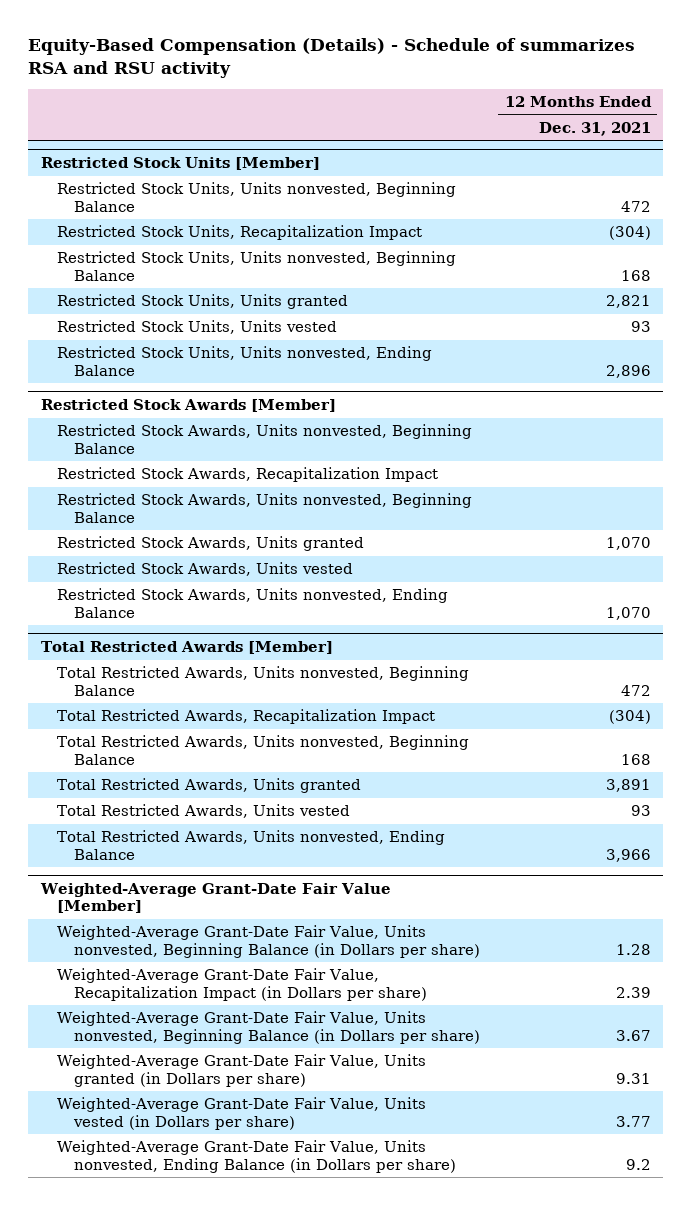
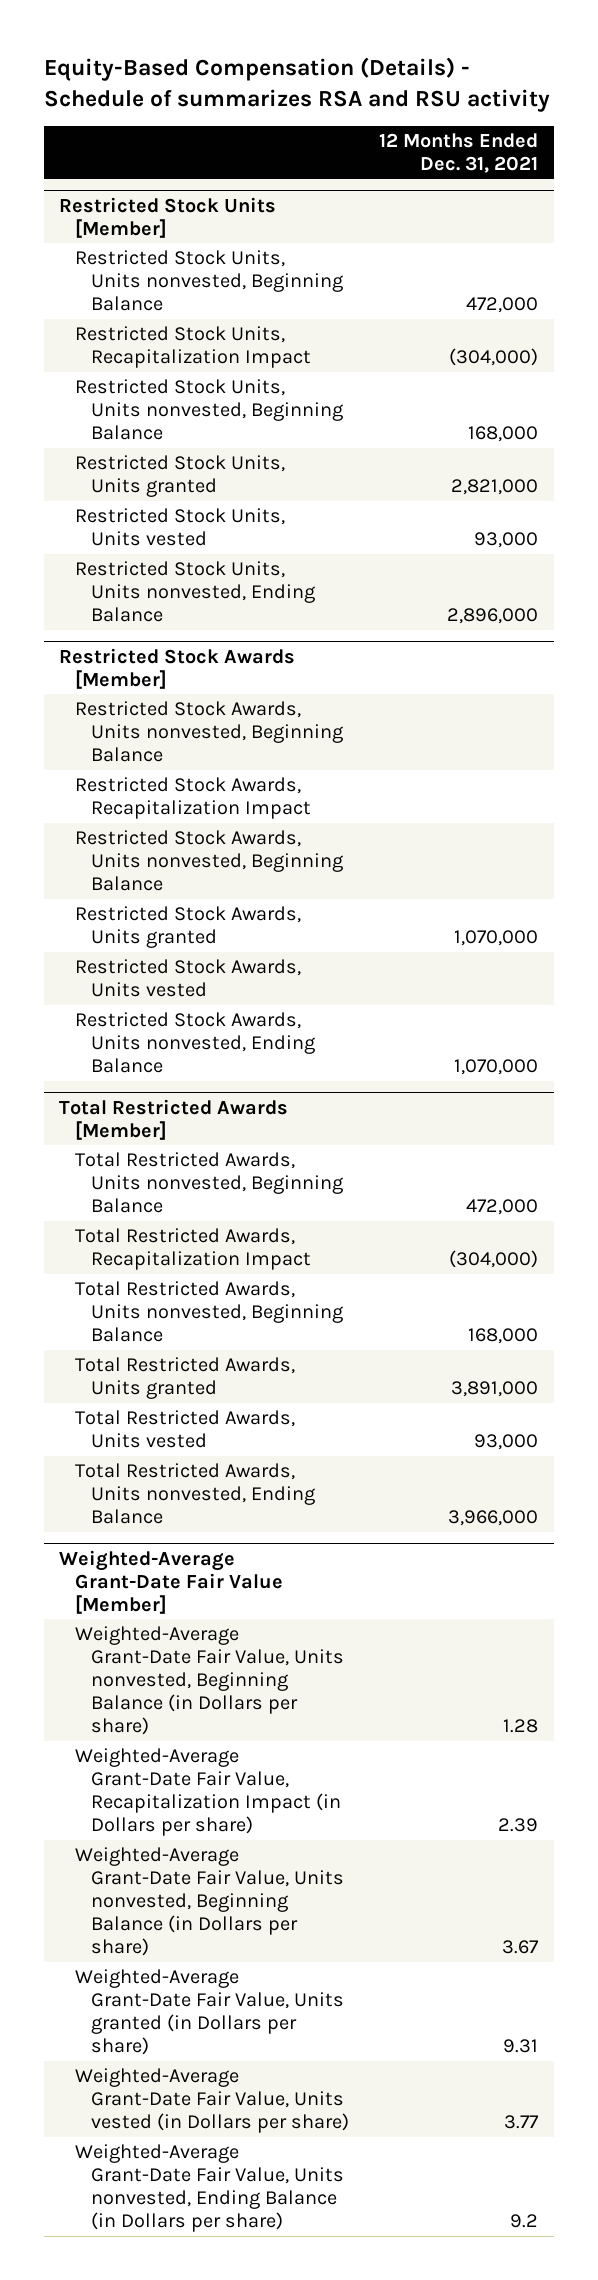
[620,200,651,212] 472 -> [466,297,539,314] 472,000
[608,226,651,241] (304) -> [449,348,539,367] (304,000)
[620,269,651,281] 168 -> [468,426,539,443] 168,000
[605,295,651,309] 2,821 -> [451,479,539,496] 2,821,000
[630,321,651,333] 93 -> [474,532,539,549] 93,000
[605,364,651,378] 2,896 -> [447,608,539,625] 2,896,000
[605,537,651,551] 1,070 -> [454,930,539,947] 1,070,000
[605,606,651,620] 1,070 -> [454,1059,539,1076] 1,070,000
[620,684,651,696] 472 -> [466,1199,539,1216] 472,000
[608,710,651,725] (304) -> [449,1250,539,1269] (304,000)
[620,753,651,765] 168 -> [468,1328,539,1345] 168,000
[605,779,651,793] 3,891 -> [451,1381,539,1398] 3,891,000
[630,805,651,817] 93 -> [474,1434,539,1451] 93,000
[605,848,651,862] 3,966 -> [448,1510,539,1527] 3,966,000

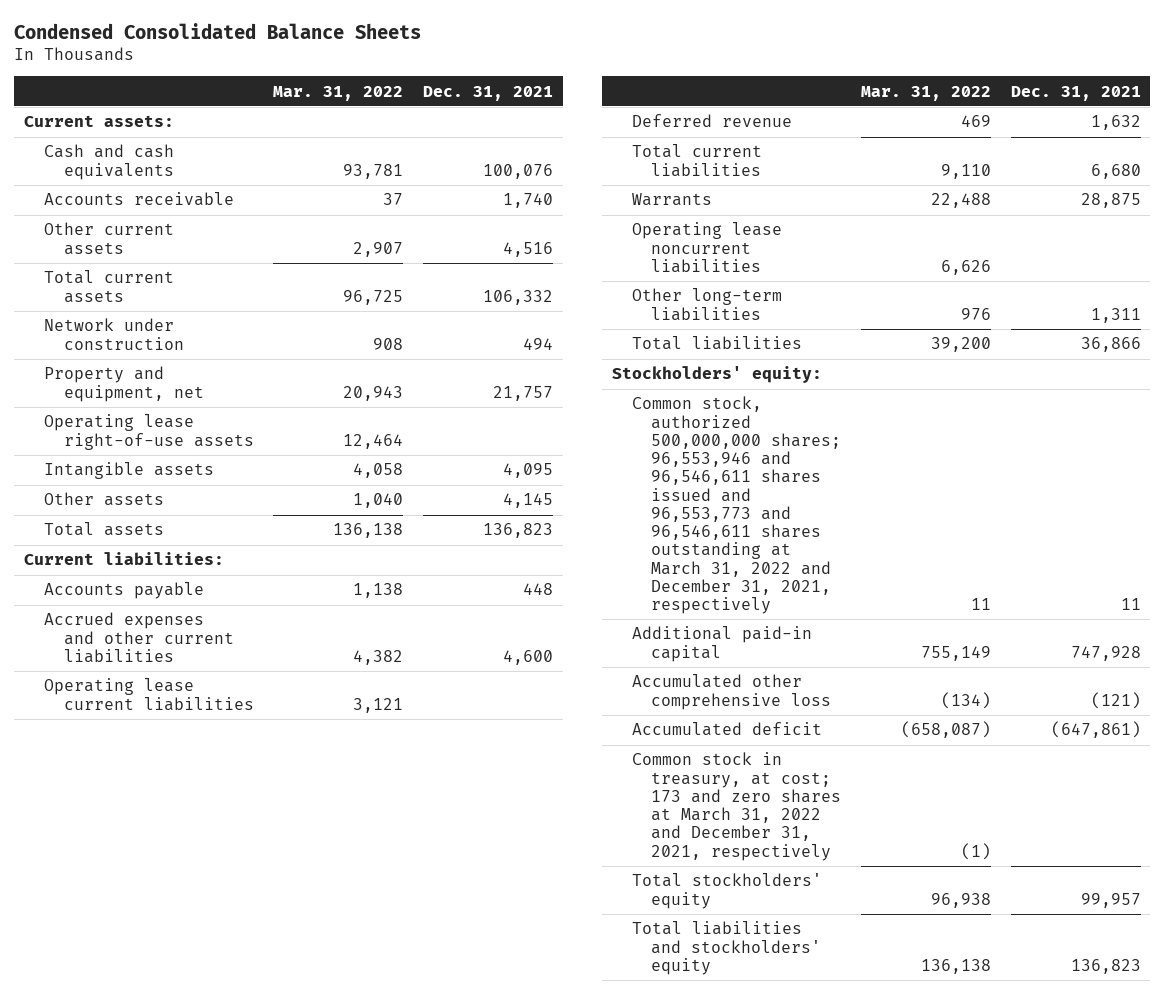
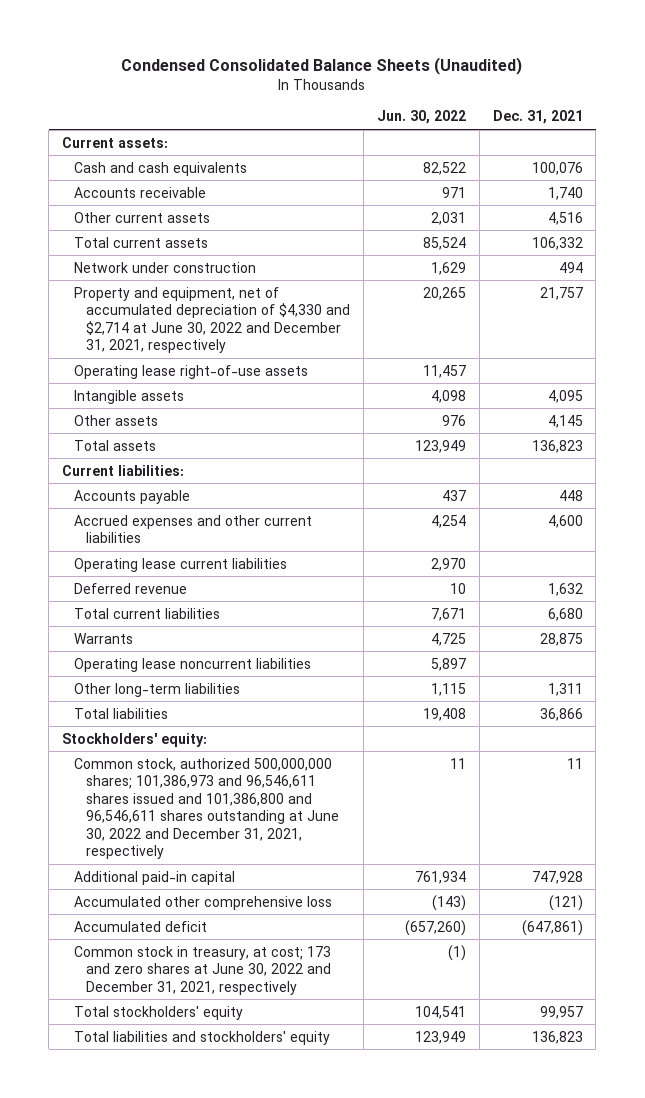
[14,22,422,39] Condensed Consolidated Balance Sheets -> [121,56,523,75] Condensed Consolidated Balance Sheets (Unaudited)
[273,85,404,101] Mar. 31, 2022 -> none
none -> [376,110,466,125] Jun. 30, 2022
[43,366,204,402] Property and equipment, net -> [74,286,351,354] Property and equipment, net of accumulated depreciation of $4,330 and $2,714 at June 30, 2022 and December 31, 2021, respectively
[631,396,842,615] Common stock, authorized 500,000,000 shares; 96,553,946 and 96,546,611 shares issued and 96,553,773 and 96,546,611 shares outstanding at March 31, 2022 and December 31, 2021, respectively -> [74,757,340,860] Common stock, authorized 500,000,000 shares; 101,386,973 and 96,546,611 shares issued and 101,386,800 and 96,546,611 shares outstanding at June 30, 2022 and December 31, 2021, respectively
[631,752,842,861] Common stock in treasury, at cost; 173 and zero shares at March 31, 2022 and December 31, 2021, respectively -> [74,945,332,995] Common stock in treasury, at cost; 173 and zero shares at June 30, 2022 and December 31, 2021, respectively

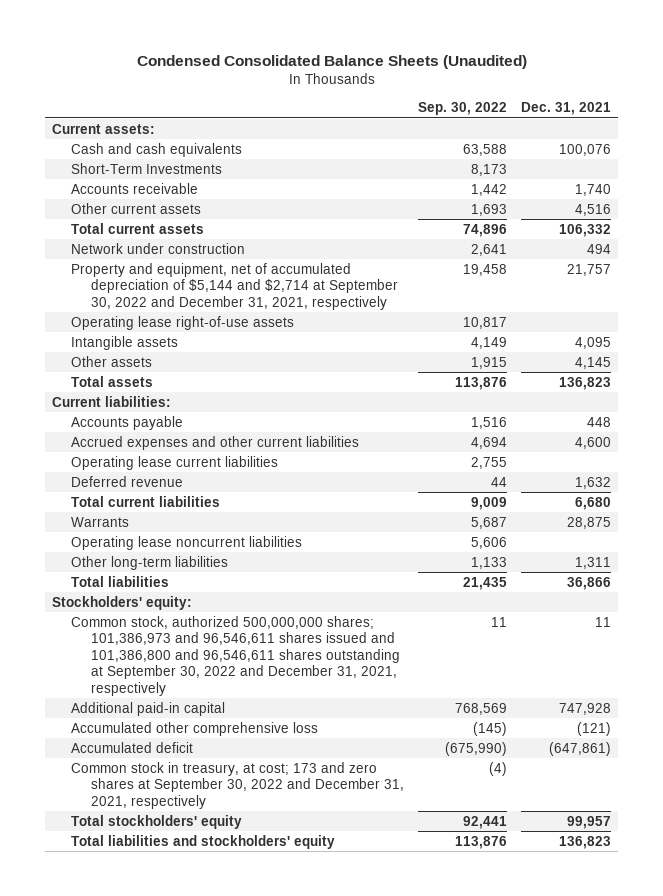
[376,110,466,125] Jun. 30, 2022 -> none
none -> [418,102,508,116] Sep. 30, 2022
none -> [71,162,223,174] Short-Term Investments
[74,286,351,354] Property and equipment, net of accumulated depreciation of $4,330 and $2,714 at June 30, 2022 and December 31, 2021, respectively -> [71,262,398,310] Property and equipment, net of accumulated depreciation of $5,144 and $2,714 at September 30, 2022 and December 31, 2021, respectively
[74,757,340,860] Common stock, authorized 500,000,000 shares; 101,386,973 and 96,546,611 shares issued and 101,386,800 and 96,546,611 shares outstanding at June 30, 2022 and December 31, 2021, respectively -> [71,615,400,696] Common stock, authorized 500,000,000 shares; 101,386,973 and 96,546,611 shares issued and 101,386,800 and 96,546,611 shares outstanding at September 30, 2022 and December 31, 2021, respectively
[74,945,332,995] Common stock in treasury, at cost; 173 and zero shares at June 30, 2022 and December 31, 2021, respectively -> [71,761,404,809] Common stock in treasury, at cost; 173 and zero shares at September 30, 2022 and December 31, 2021, respectively

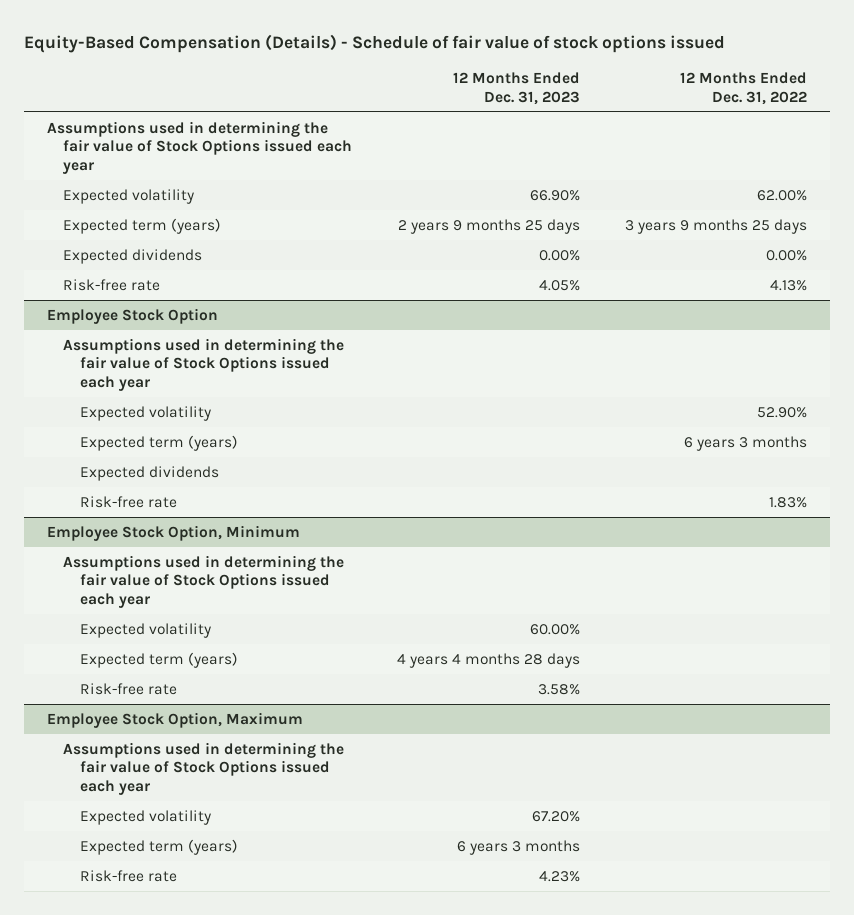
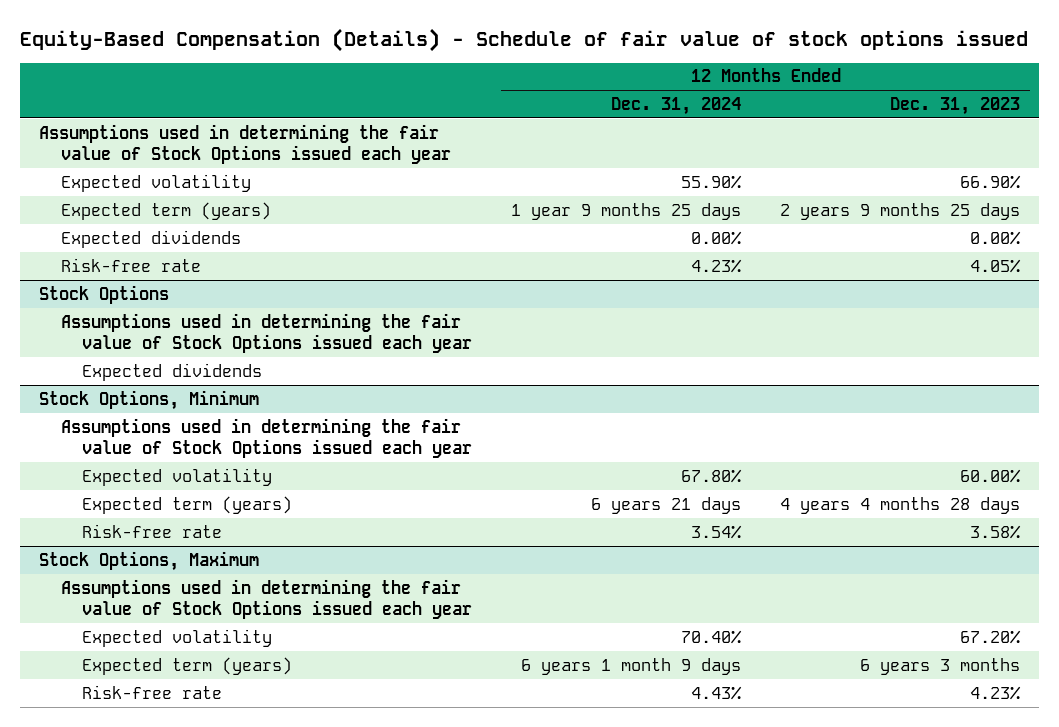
[680,71,808,105] 12 Months Ended Dec. 31, 2022 -> none
none -> [611,96,742,115] Dec. 31, 2024
[46,307,218,324] Employee Stock Option -> [39,284,170,304] Stock Options
[79,405,211,421] Expected volatility -> none
[79,434,238,451] Expected term (years) -> none
[79,495,177,508] Risk-free rate -> none
[46,524,300,541] Employee Stock Option, Minimum -> [39,389,260,410] Stock Options, Minimum
[46,711,303,728] Employee Stock Option, Maximum -> [39,550,260,571] Stock Options, Maximum

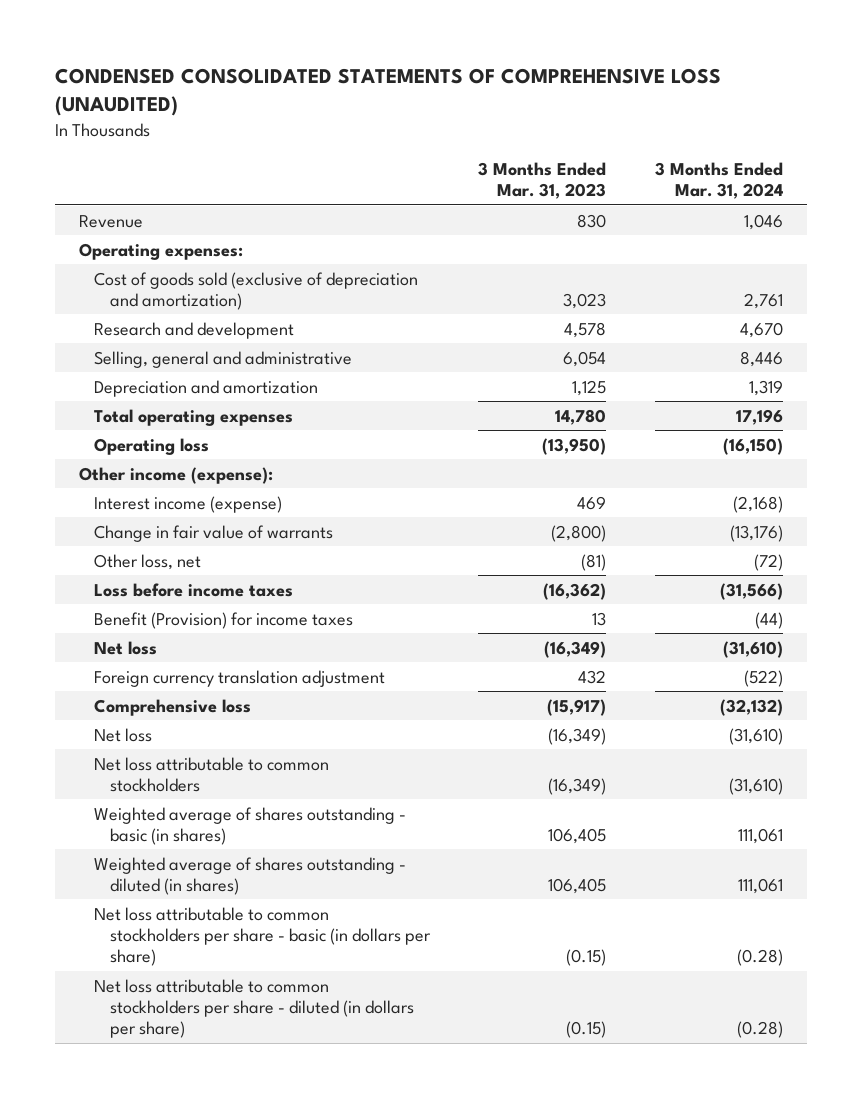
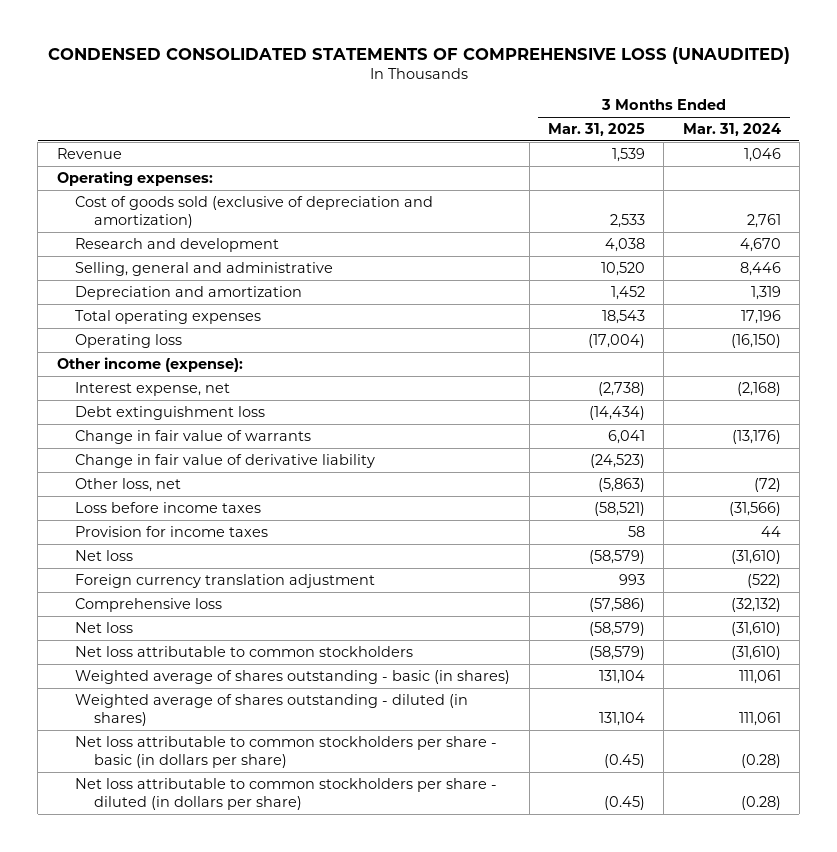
[478,161,607,200] 3 Months Ended Mar. 31, 2023 -> none
none -> [547,122,645,136] Mar. 31, 2025
[94,495,283,513] Interest income (expense) -> [75,381,231,396] Interest expense, net
none -> [75,405,266,420] Debt extinguishment loss
none -> [75,453,376,468] Change in fair value of derivative liability
[94,611,354,629] Benefit (Provision) for income taxes -> [75,525,269,537] Provision for income taxes
[754,611,783,629] (44) -> [760,525,781,537] 44

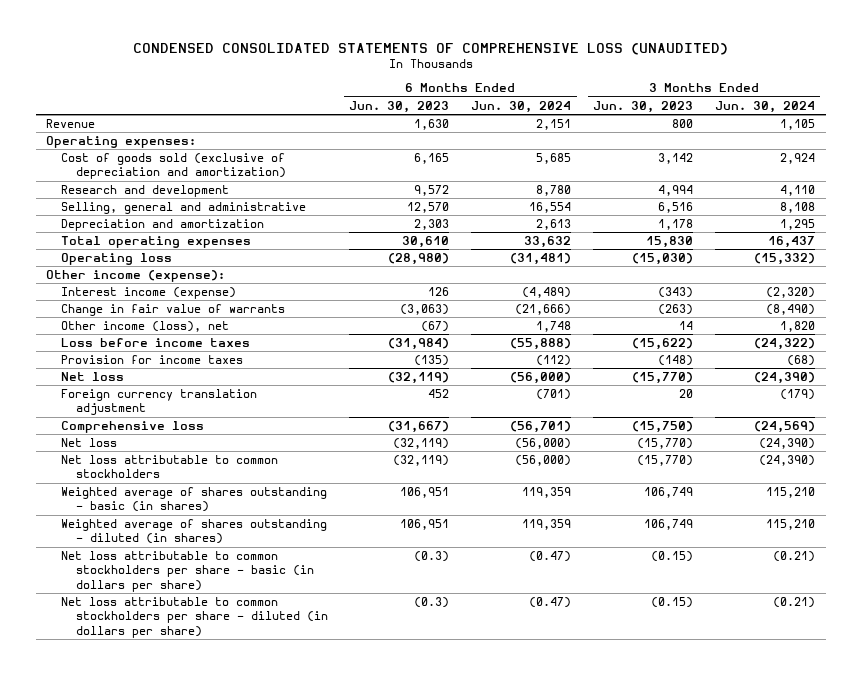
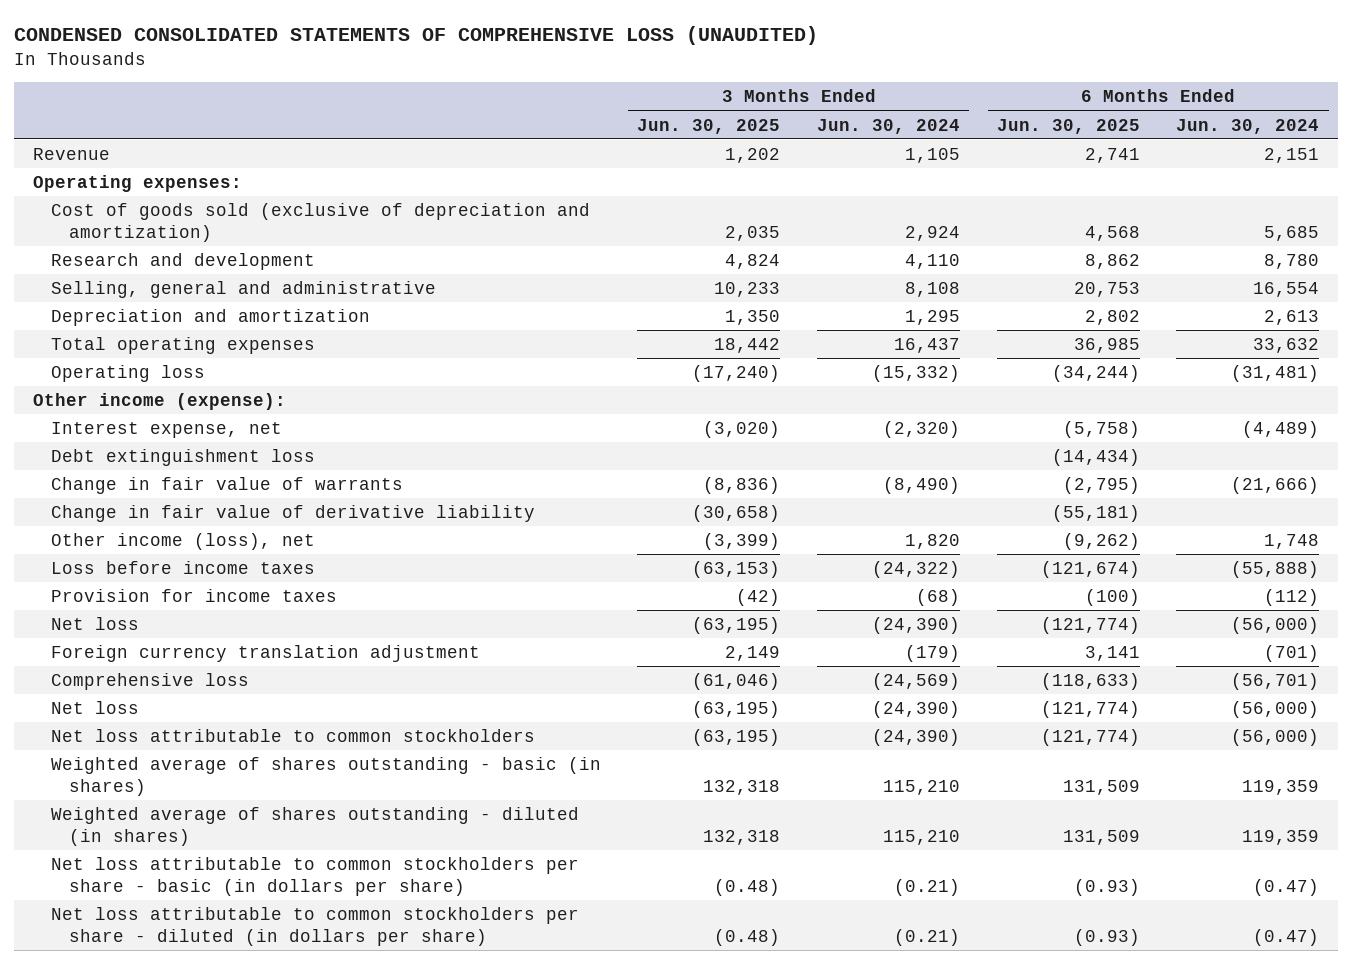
[349,100,450,113] Jun. 30, 2023 -> none
[592,100,693,113] Jun. 30, 2023 -> none
none -> [637,118,781,134] Jun. 30, 2025
none -> [996,118,1140,134] Jun. 30, 2025
[61,286,237,299] Interest income (expense) -> [50,421,282,438] Interest expense, net
none -> [50,448,315,466] Debt extinguishment loss
none -> [50,504,535,522] Change in fair value of derivative liability

